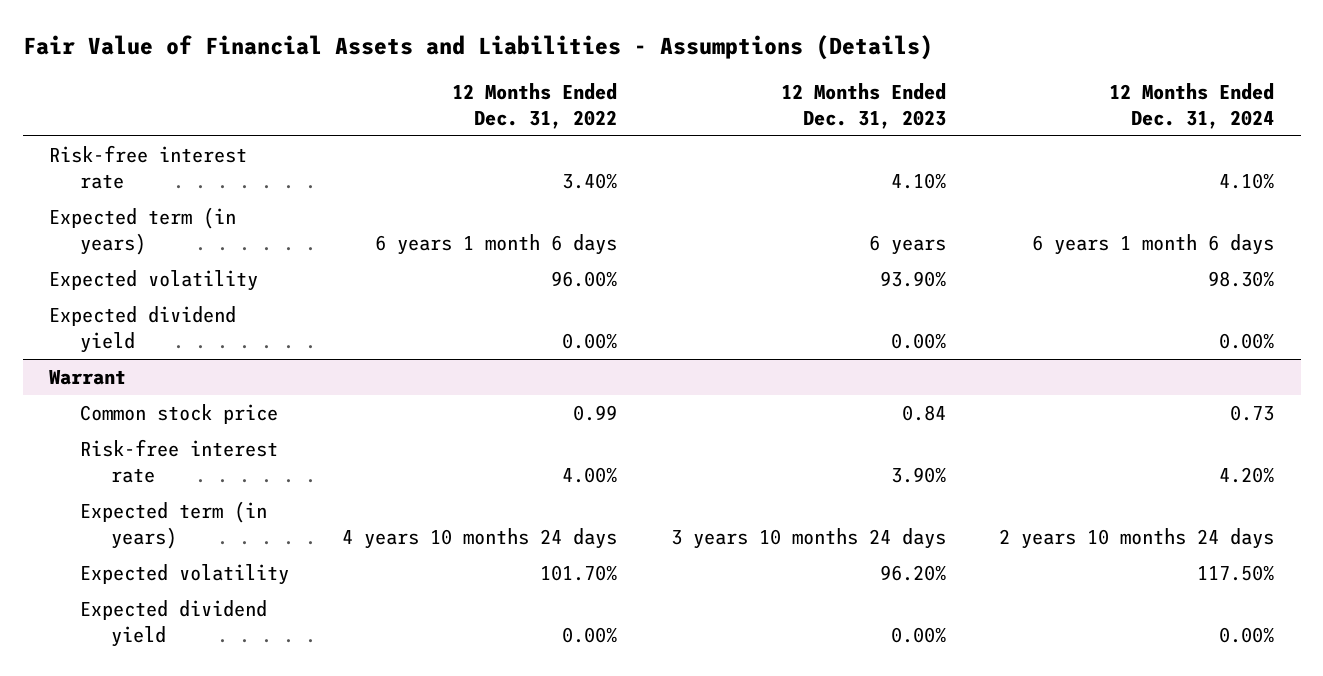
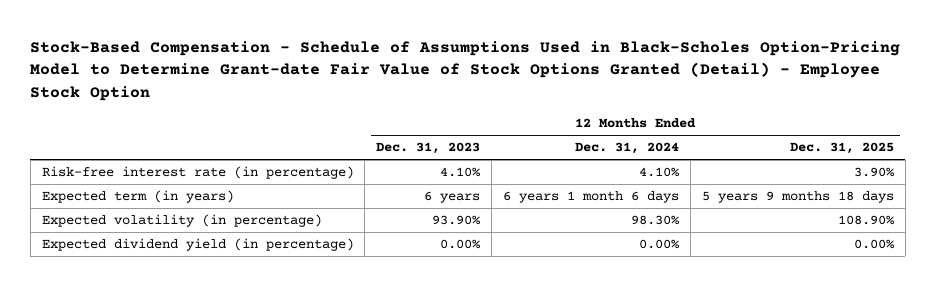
[22,35,933,61] Fair Value of Financial Assets and Liabilities - Assumptions (Details) -> [30,41,901,101] Stock-Based Compensation - Schedule of Assumptions Used in Black-Scholes Option-Pricing Model to Determine Grant-date Fair Value of Stock Options Granted (Detail) - Employee Stock Option
[452,82,618,129] 12 Months Ended Dec. 31, 2022 -> none
none -> [789,142,894,155] Dec. 31, 2025
[49,144,248,189] Risk-free interest rate -> [41,166,354,180] Risk-free interest rate (in percentage)
[49,369,127,385] Warrant -> none
[80,403,279,424] Common stock price -> none
[80,438,279,483] Risk-free interest rate -> none
[80,500,268,549] Expected term (in years) -> none
[80,563,290,585] Expected volatility -> none
[80,599,268,647] Expected dividend yield -> none
[49,269,259,291] Expected volatility -> [41,214,322,228] Expected volatility (in percentage)
[49,305,237,353] Expected dividend yield -> [41,238,354,252] Expected dividend yield (in percentage)

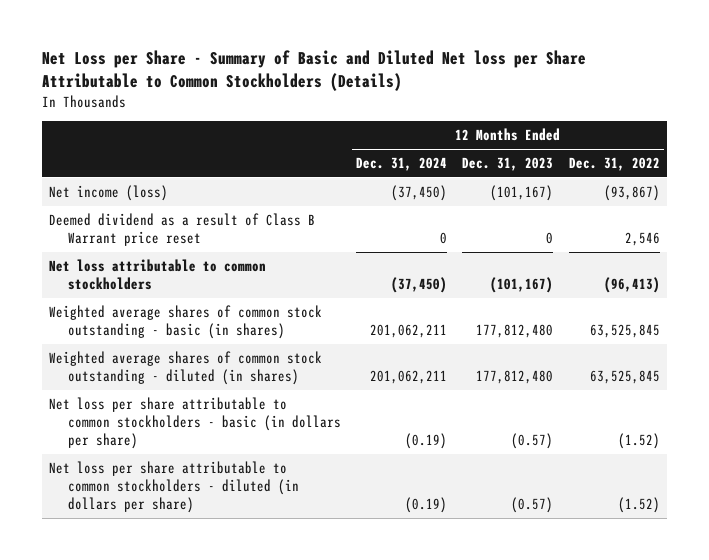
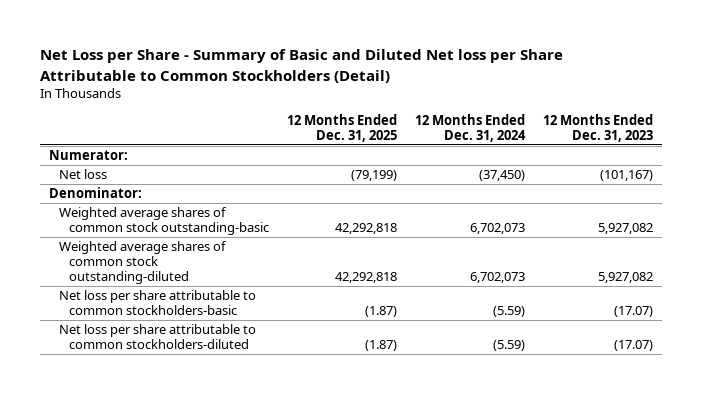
[41,50,586,92] Net Loss per Share - Summary of Basic and Diluted Net loss per Share Attributable to Common Stockholders (Details) -> [40,49,564,83] Net Loss per Share - Summary of Basic and Diluted Net loss per Share Attributable to Common Stockholders (Detail)
[568,157,660,172] Dec. 31, 2022 -> none
none -> [287,113,398,142] 12 Months Ended Dec. 31, 2025
[49,212,316,246] Deemed dividend as a result of Class B Warrant price reset -> none
[49,258,267,290] Net loss attributable to common stockholders -> none
none -> [49,149,129,160] Numerator:
[49,184,169,201] Net income (loss) -> [59,168,108,179] Net loss
none -> [49,186,143,198] Denominator:
[49,304,323,339] Weighted average shares of common stock outstanding - basic (in shares) -> [59,206,270,236] Weighted average shares of common stock outstanding-basic
[369,323,447,338] 201,062,211 -> [470,223,526,235] 6,702,073
[476,323,554,338] 177,812,480 -> [598,223,654,235] 5,927,082
[49,350,323,385] Weighted average shares of common stock outstanding - diluted (in shares) -> [59,240,228,285] Weighted average shares of common stock outstanding-diluted
[369,369,447,384] 201,062,211 -> [470,272,526,284] 6,702,073
[476,369,554,384] 177,812,480 -> [598,272,654,284] 5,927,082
[49,396,341,449] Net loss per share attributable to common stockholders - basic (in dollars per share) -> [59,289,257,316] Net loss per share attributable to common stockholders-basic
[404,432,447,449] (0.19) -> [493,306,526,318] (5.59)
[511,432,554,449] (0.57) -> [614,306,654,318] (17.07)
[49,460,299,513] Net loss per share attributable to common stockholders - diluted (in dollars per share) -> [59,323,257,350] Net loss per share attributable to common stockholders-diluted
[404,496,447,513] (0.19) -> [493,340,526,352] (5.59)
[511,496,554,513] (0.57) -> [614,340,654,352] (17.07)

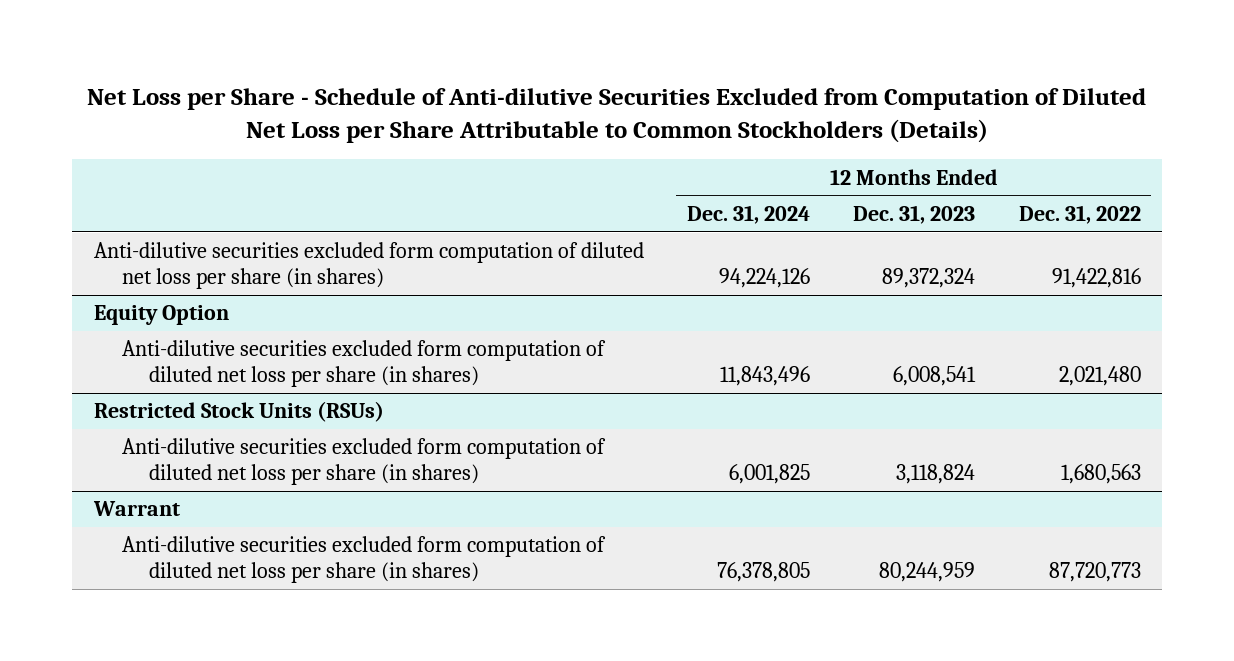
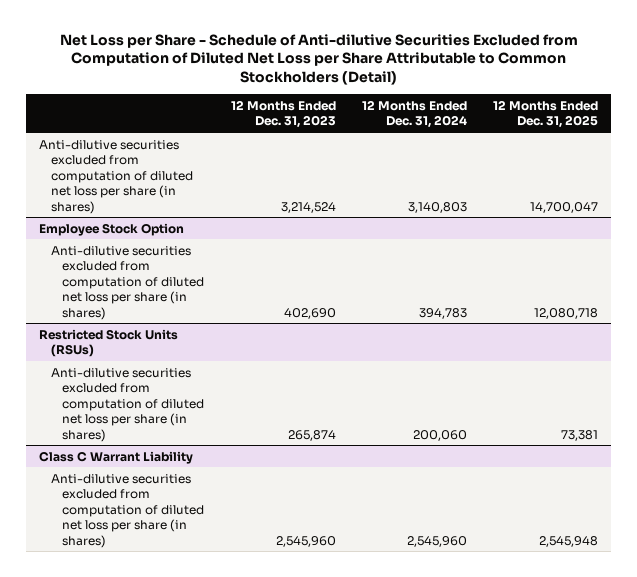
[87,88,1147,144] Net Loss per Share - Schedule of Anti-dilutive Securities Excluded from Computation of Diluted Net Loss per Share Attributable to Common Stockholders (Details) -> [59,33,578,86] Net Loss per Share - Schedule of Anti-dilutive Securities Excluded from Computation of Diluted Net Loss per Share Attributable to Common Stockholders (Detail)
[1018,204,1141,224] Dec. 31, 2022 -> none
none -> [493,99,599,129] 12 Months Ended Dec. 31, 2025
[93,305,229,326] Equity Option -> none
[93,242,644,290] Anti-dilutive securities excluded form computation of diluted net loss per share (in shares) -> [38,139,193,214] Anti-dilutive securities excluded from computation of diluted net loss per share (in shares)
[719,268,811,289] 94,224,126 -> [408,201,468,213] 3,140,803
[882,268,976,289] 89,372,324 -> [280,201,336,213] 3,214,524
none -> [38,222,184,236] Employee Stock Option
[121,340,606,388] Anti-dilutive securities excluded form computation of diluted net loss per share (in shares) -> [50,245,205,320] Anti-dilutive securities excluded from computation of diluted net loss per share (in shares)
[720,366,811,387] 11,843,496 -> [419,307,468,319] 394,783
[893,366,977,387] 6,008,541 -> [283,307,336,319] 402,690
[121,438,606,486] Anti-dilutive securities excluded form computation of diluted net loss per share (in shares) -> [50,367,205,442] Anti-dilutive securities excluded from computation of diluted net loss per share (in shares)
[729,464,811,485] 6,001,825 -> [413,429,468,441] 200,060
[896,464,976,485] 3,118,824 -> [287,429,336,441] 265,874
[92,501,180,517] Warrant -> [38,450,193,464] Class C Warrant Liability
[121,536,606,584] Anti-dilutive securities excluded form computation of diluted net loss per share (in shares) -> [50,473,205,548] Anti-dilutive securities excluded from computation of diluted net loss per share (in shares)
[717,562,811,583] 76,378,805 -> [407,535,468,547] 2,545,960
[879,562,976,583] 80,244,959 -> [275,535,336,547] 2,545,960

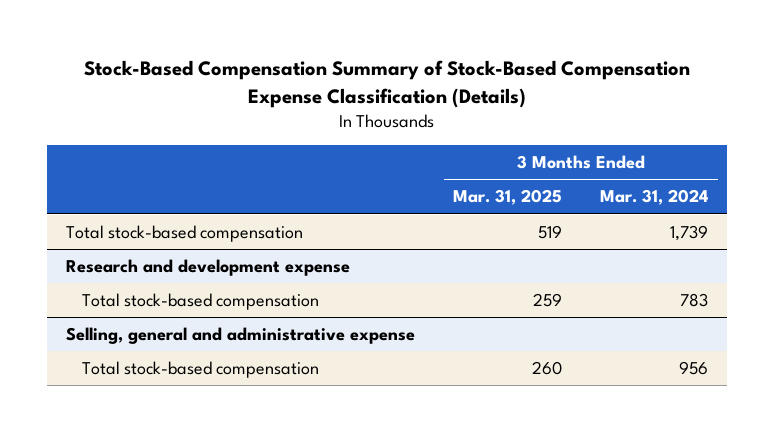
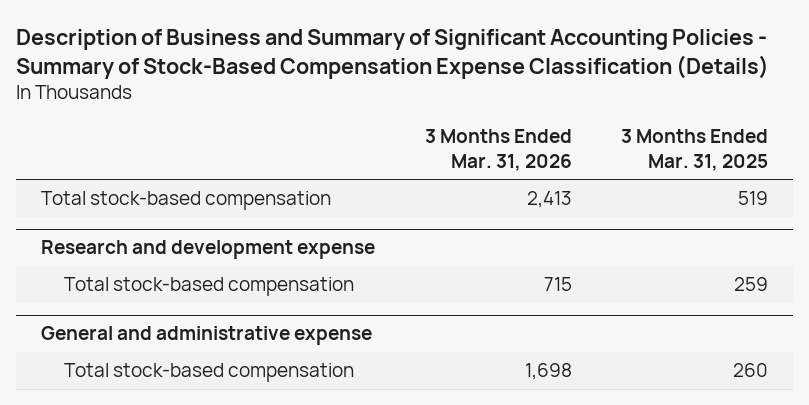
[84,59,691,108] Stock-Based Compensation Summary of Stock-Based Compensation Expense Classification (Details) -> [15,28,769,80] Description of Business and Summary of Significant Accounting Policies - Summary of Stock-Based Compensation Expense Classification (Details)
[600,189,709,206] Mar. 31, 2024 -> none
none -> [424,129,572,171] 3 Months Ended Mar. 31, 2026
[66,327,416,345] Selling, general and administrative expense -> [40,326,372,346] General and administrative expense

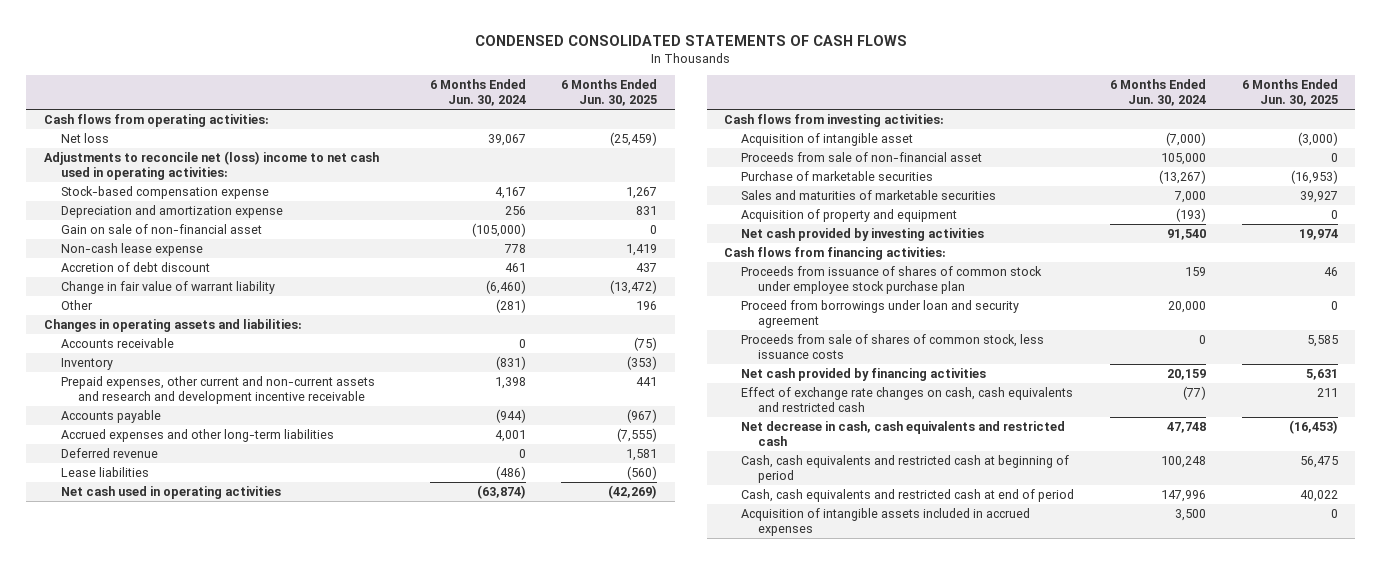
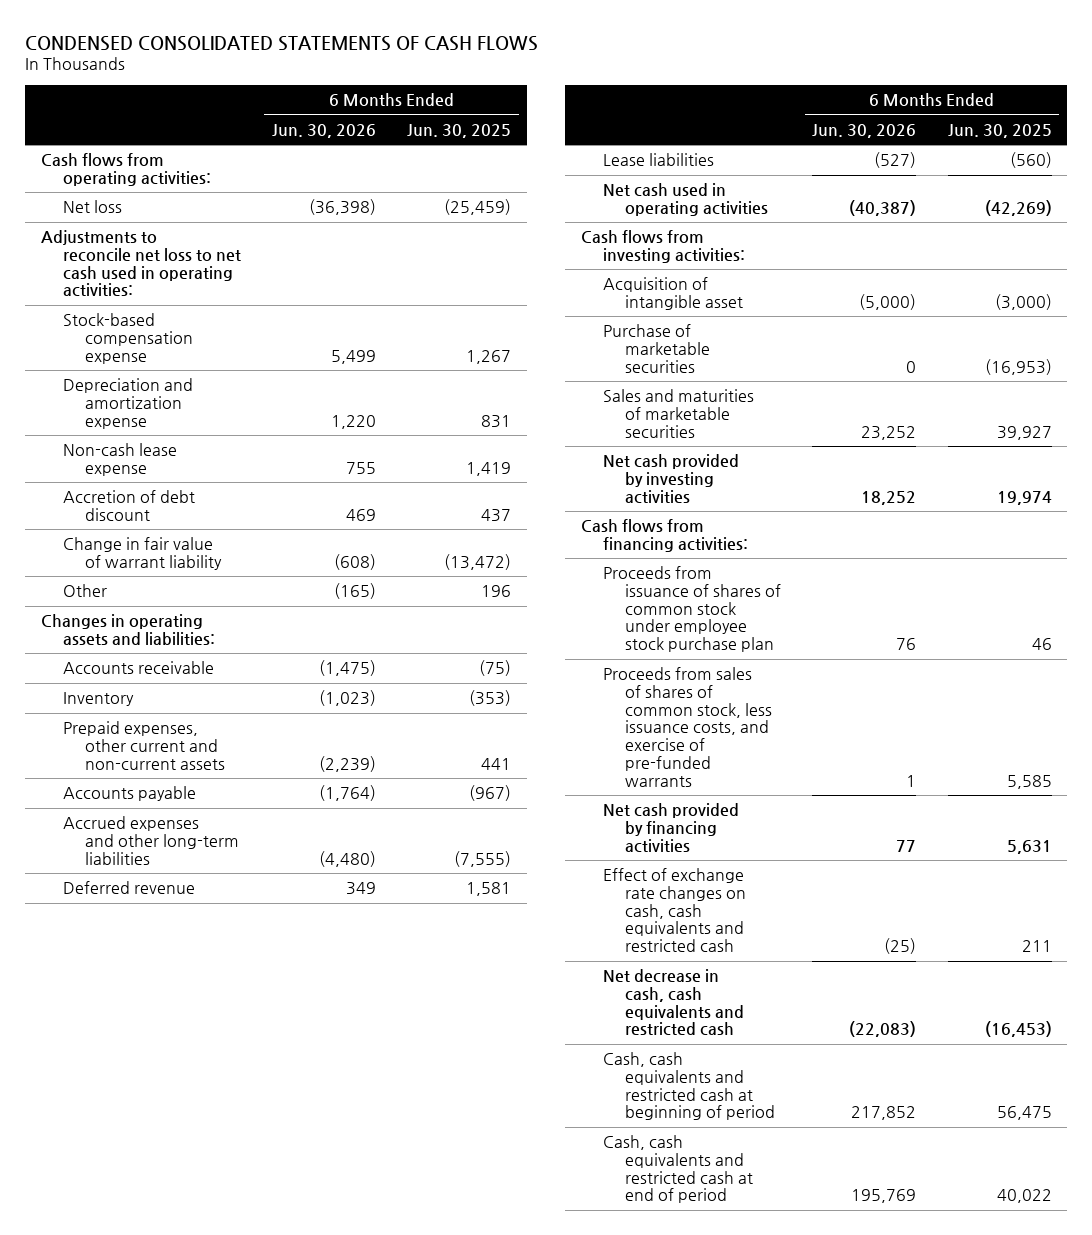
[429,79,526,107] 6 Months Ended Jun. 30, 2024 -> none
none -> [271,123,376,138] Jun. 30, 2026
[43,151,379,181] Adjustments to reconcile net (loss) income to net cash used in operating activities: -> [40,230,241,298] Adjustments to reconcile net loss to net cash used in operating activities:
[61,224,263,235] Gain on sale of non-financial asset -> none
[61,376,376,405] Prepaid expenses, other current and non-current assets and research and development incentive receivable -> [62,721,225,770] Prepaid expenses, other current and non-current assets
[741,152,983,163] Proceeds from sale of non-financial asset -> none
[741,209,958,223] Acquisition of property and equipment -> none
[741,300,1020,329] Proceed from borrowings under loan and security agreement -> none
[741,334,1045,360] Proceeds from sale of shares of common stock, less issuance costs -> [603,667,773,787] Proceeds from sales of shares of common stock, less issuance costs, and exercise of pre-funded warrants
[741,508,1031,537] Acquisition of intangible assets included in accrued expenses -> none

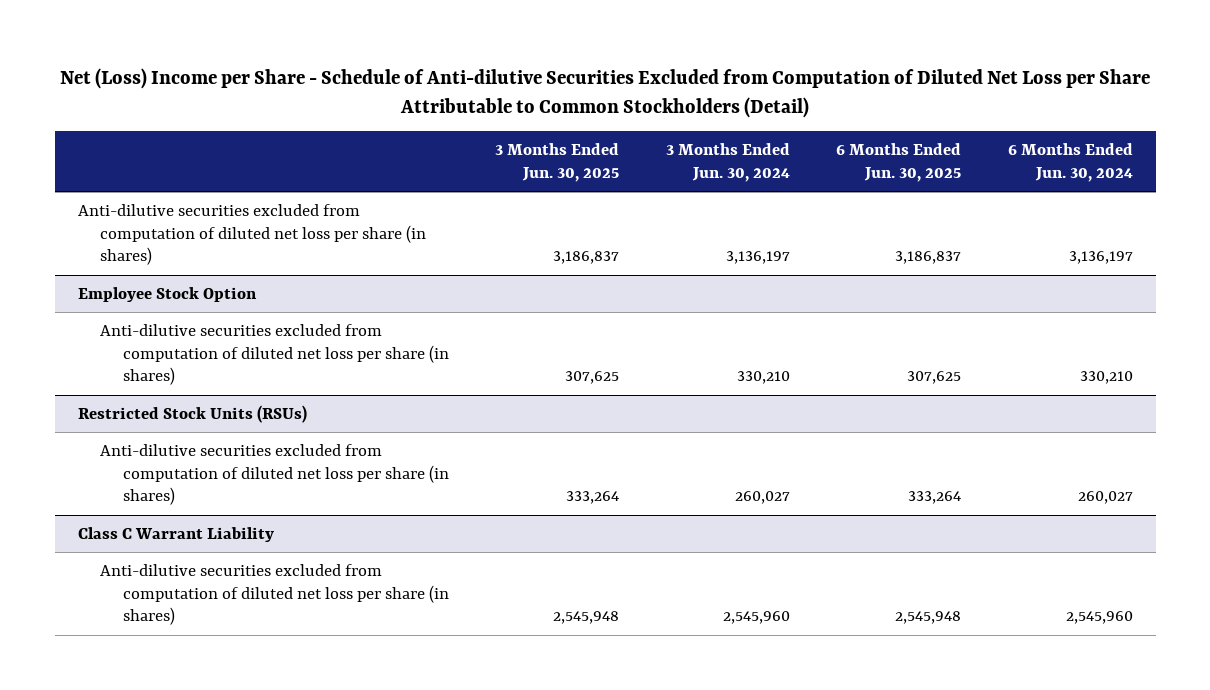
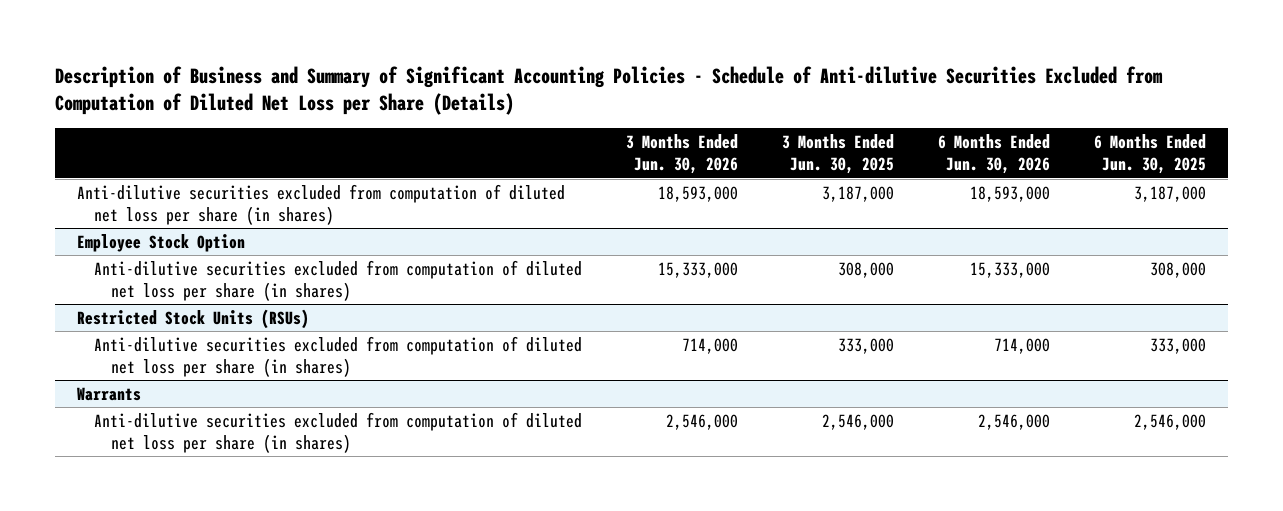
[60,67,1151,118] Net (Loss) Income per Share - Schedule of Anti-dilutive Securities Excluded from Computation of Diluted Net Loss per Share Attributable to Common Stockholders (Detail) -> [55,65,1164,116] Description of Business and Summary of Significant Accounting Policies - Schedule of Anti-dilutive Securities Excluded from Computation of Diluted Net Loss per Share (Details)
[665,143,790,182] 3 Months Ended Jun. 30, 2024 -> none
[1007,143,1133,182] 6 Months Ended Jun. 30, 2024 -> none
none -> [626,133,739,175] 3 Months Ended Jun. 30, 2026
none -> [938,133,1051,175] 6 Months Ended Jun. 30, 2026
[553,251,620,265] 3,186,837 -> [822,185,895,202] 3,187,000
[895,251,962,265] 3,186,837 -> [1134,185,1207,202] 3,187,000
[565,371,620,385] 307,625 -> [838,261,895,278] 308,000
[907,371,962,385] 307,625 -> [1150,261,1207,278] 308,000
[566,491,620,505] 333,264 -> [838,337,895,354] 333,000
[908,491,962,505] 333,264 -> [1150,337,1207,354] 333,000
[77,526,274,542] Class C Warrant Liability -> [77,386,142,401] Warrants
[553,611,620,625] 2,545,948 -> [822,413,895,430] 2,546,000
[895,611,962,625] 2,545,948 -> [1134,413,1207,430] 2,546,000

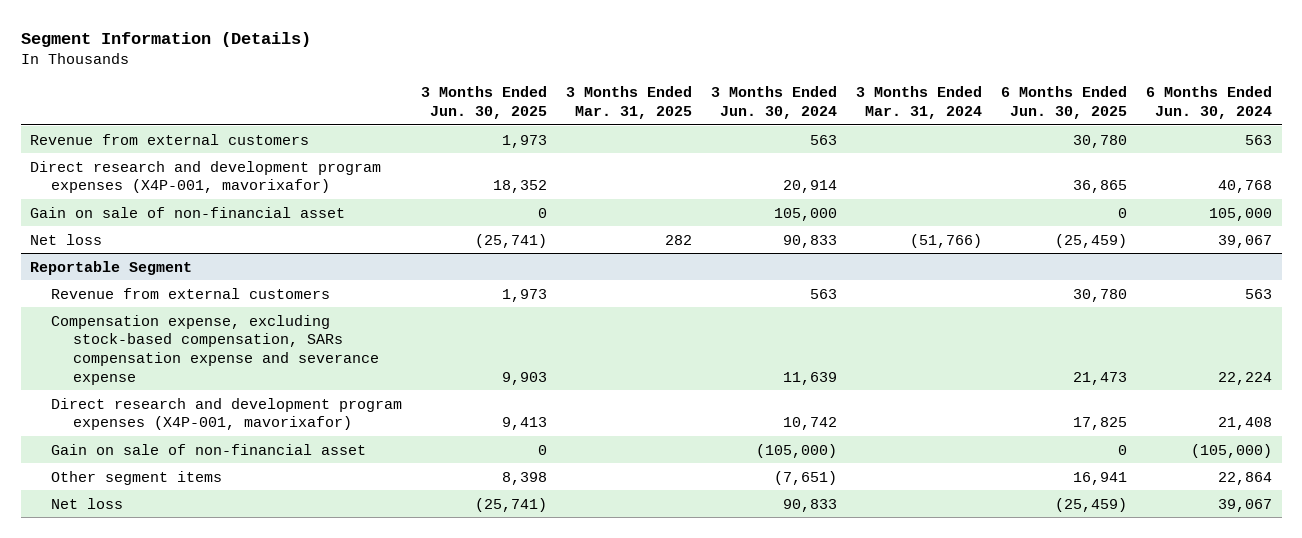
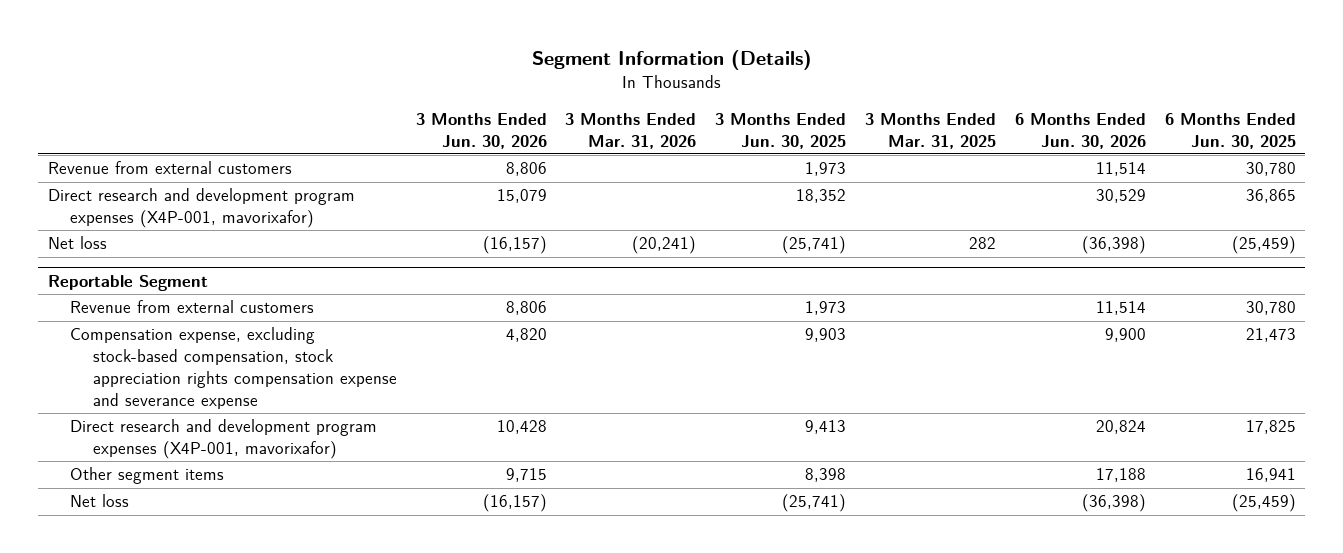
[711,86,838,120] 3 Months Ended Jun. 30, 2024 -> none
[856,86,983,120] 3 Months Ended Mar. 31, 2024 -> none
[1146,86,1273,120] 6 Months Ended Jun. 30, 2024 -> none
none -> [415,112,547,149] 3 Months Ended Jun. 30, 2026
none -> [565,112,697,149] 3 Months Ended Mar. 31, 2026
none -> [1014,112,1146,149] 6 Months Ended Jun. 30, 2026
[30,206,346,218] Gain on sale of non-financial asset -> none
[51,314,379,385] Compensation expense, excluding stock-based compensation, SARs compensation expense and severance expense -> [70,327,397,410] Compensation expense, excluding stock-based compensation, stock appreciation rights compensation expense and severance expense
[51,443,367,455] Gain on sale of non-financial asset -> none

